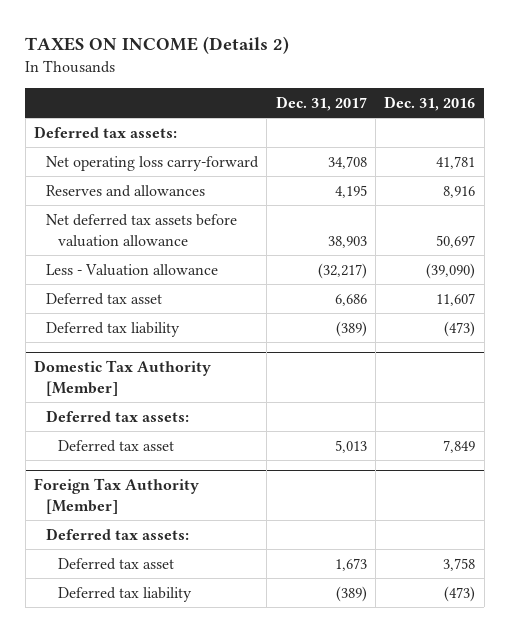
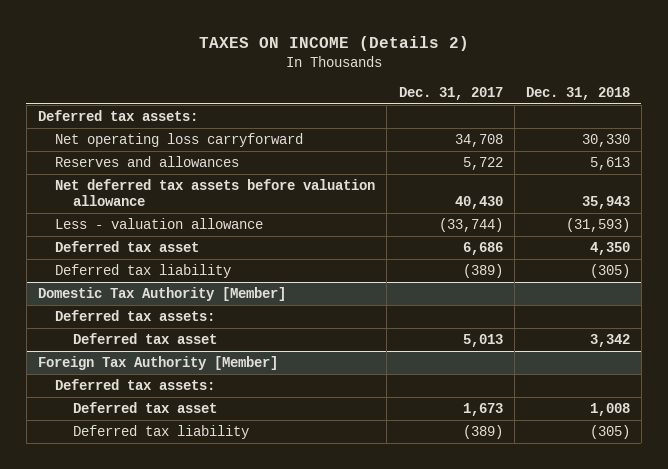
[384,95,476,111] Dec. 31, 2016 -> none
none -> [525,86,630,100] Dec. 31, 2018
[45,155,259,171] Net operating loss carry-forward -> [55,133,304,148] Net operating loss carryforward
[334,184,367,198] 4,195 -> [462,157,503,171] 5,722
[327,235,367,248] 38,903 -> [454,196,503,210] 40,430
[45,263,218,276] Less - Valuation allowance -> [55,218,264,230] Less - valuation allowance
[317,262,367,279] (32,217) -> [438,218,503,233] (33,744)

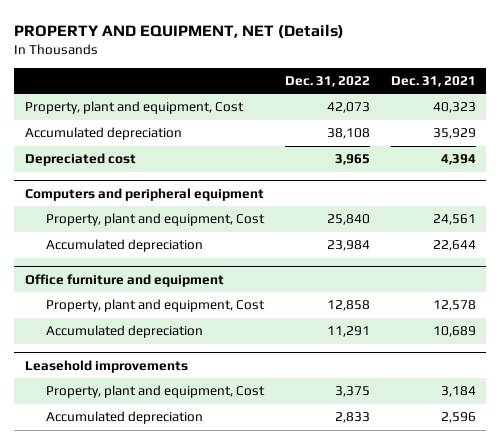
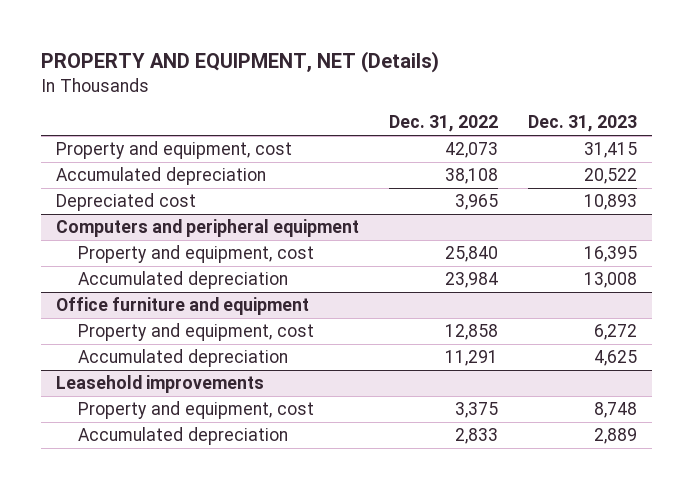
[390,76,476,88] Dec. 31, 2021 -> none
none -> [527,115,637,133] Dec. 31, 2023
[24,101,244,115] Property, plant and equipment, Cost -> [55,141,292,160] Property and equipment, cost
[45,213,265,227] Property, plant and equipment, Cost -> [77,245,314,264] Property and equipment, cost
[45,299,265,313] Property, plant and equipment, Cost -> [77,323,314,342] Property and equipment, cost
[45,385,265,399] Property, plant and equipment, Cost -> [77,401,314,420] Property and equipment, cost

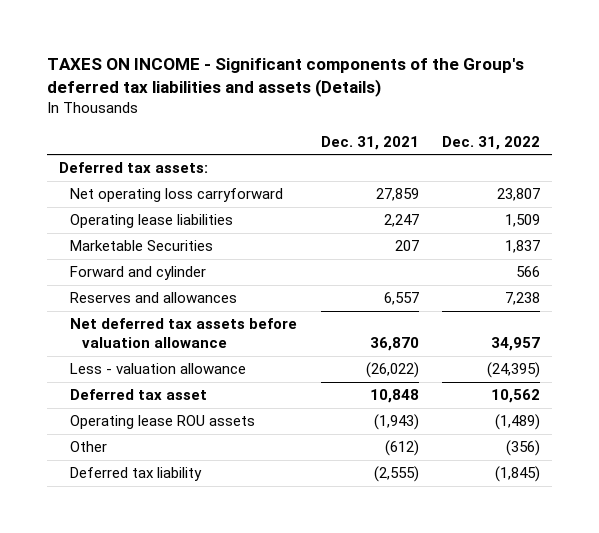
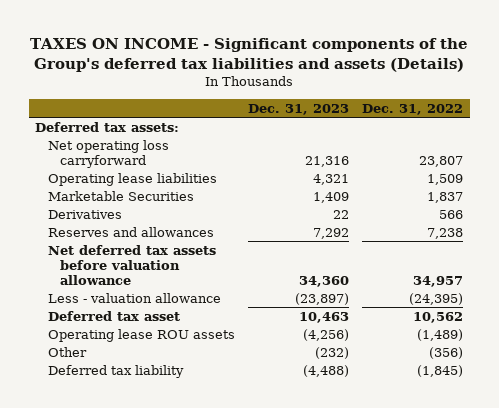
[320,135,419,150] Dec. 31, 2021 -> none
none -> [247,103,349,115] Dec. 31, 2023
[70,266,207,281] Forward and cylinder -> [47,209,122,219] Derivatives

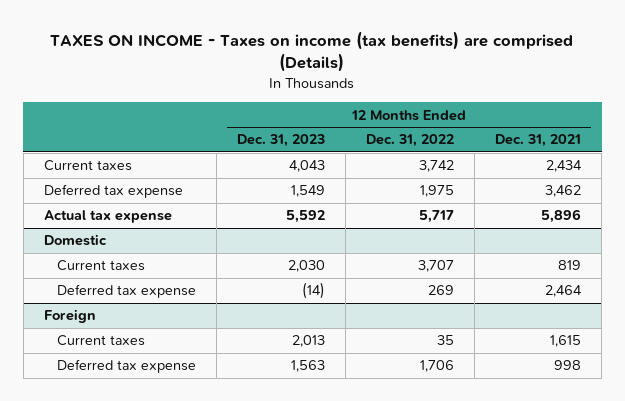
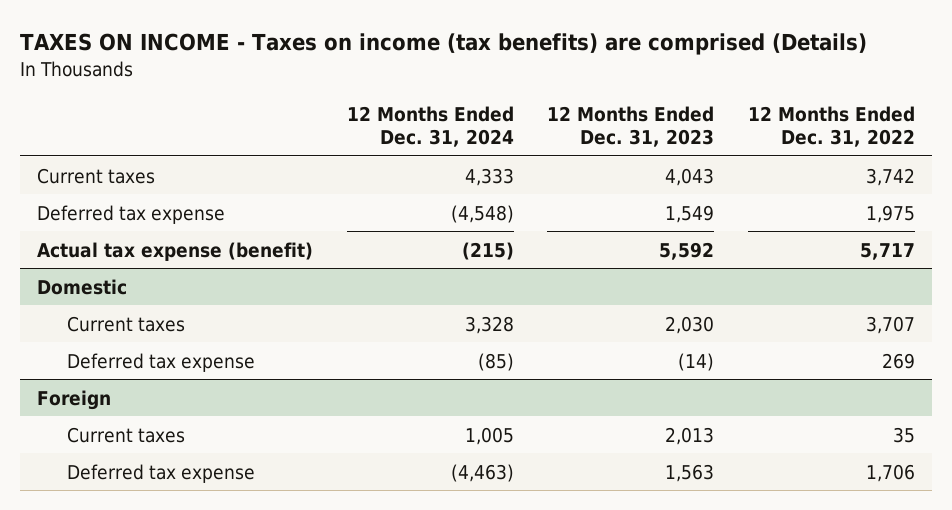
[495,134,582,148] Dec. 31, 2021 -> none
none -> [346,105,514,148] 12 Months Ended Dec. 31, 2024
[43,210,172,224] Actual tax expense -> [36,241,313,261] Actual tax expense (benefit)

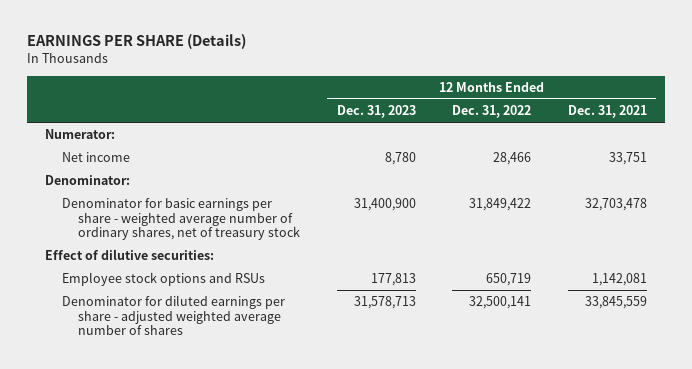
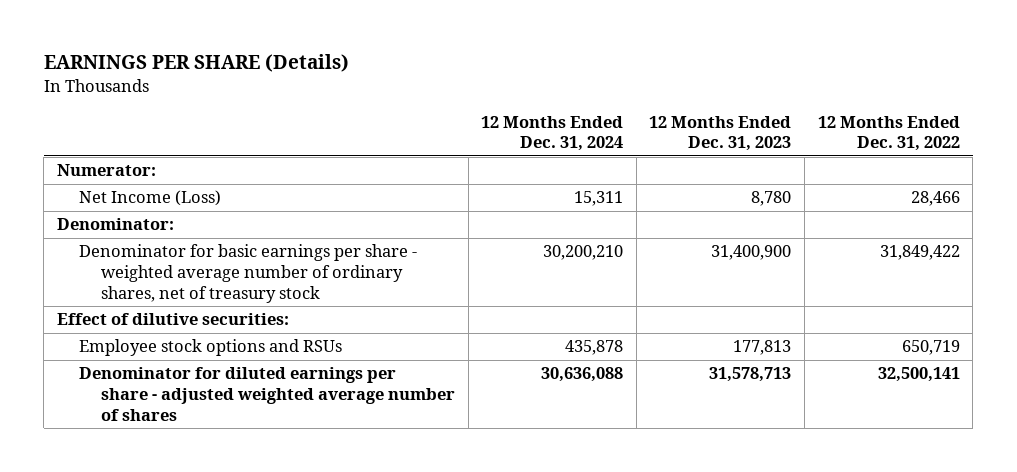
[567,105,647,119] Dec. 31, 2021 -> none
none -> [481,115,624,152] 12 Months Ended Dec. 31, 2024
[61,152,130,163] Net income -> [79,190,222,207] Net Income (Loss)

